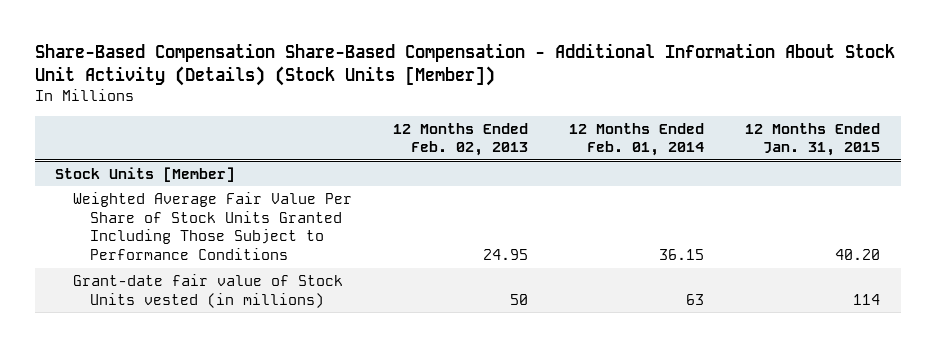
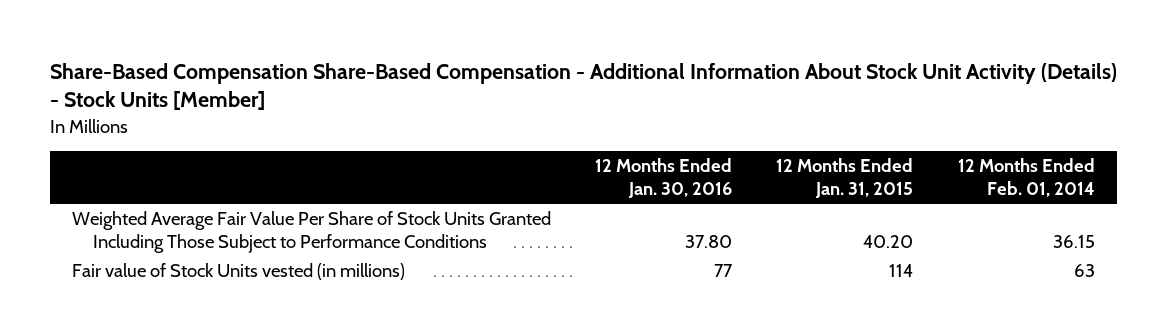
[34,42,895,86] Share-Based Compensation Share-Based Compensation - Additional Information About Stock Unit Activity (Details) (Stock Units [Member]) -> [49,62,1117,111] Share-Based Compensation Share-Based Compensation - Additional Information About Stock Unit Activity (Details) - Stock Units [Member]
[392,122,528,157] 12 Months Ended Feb. 02, 2013 -> none
none -> [595,157,733,199] 12 Months Ended Jan. 30, 2016
[55,166,236,182] Stock Units [Member] -> none
[72,273,343,308] Grant-date fair value of Stock Units vested (in millions) -> [71,262,405,280] Fair value of Stock Units vested (in millions)

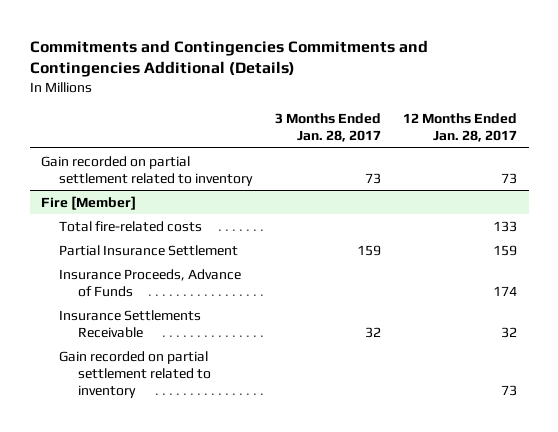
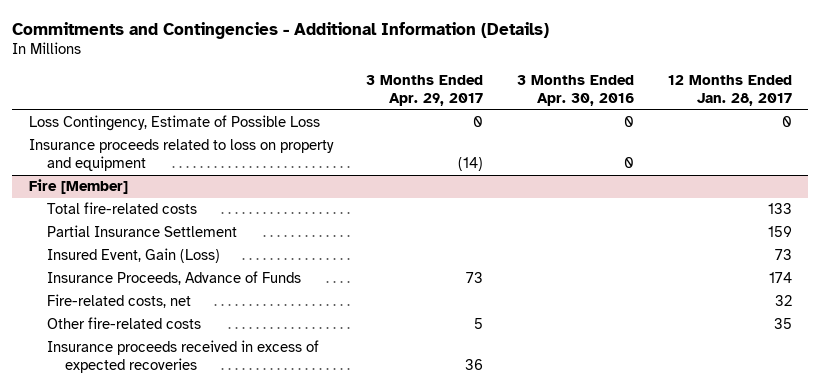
[29,39,428,78] Commitments and Contingencies Commitments and Contingencies Additional (Details) -> [11,21,549,39] Commitments and Contingencies - Additional Information (Details)
[274,113,381,142] 3 Months Ended Jan. 28, 2017 -> none
none -> [366,75,484,107] 3 Months Ended Apr. 29, 2017
none -> [517,75,635,107] 3 Months Ended Apr. 30, 2016
[41,155,254,186] Gain recorded on partial settlement related to inventory -> none
none -> [28,115,320,132] Loss Contingency, Estimate of Possible Loss
none -> [28,139,334,172] Insurance proceeds related to loss on property and equipment
none -> [46,248,220,264] Insured Event, Gain (Loss)
[59,350,211,398] Gain recorded on partial settlement related to inventory -> none
[59,309,202,338] Insurance Settlements Receivable -> [46,294,191,309] Fire-related costs, net
none -> [46,317,201,330] Other fire-related costs
none -> [46,340,319,374] Insurance proceeds received in excess of expected recoveries

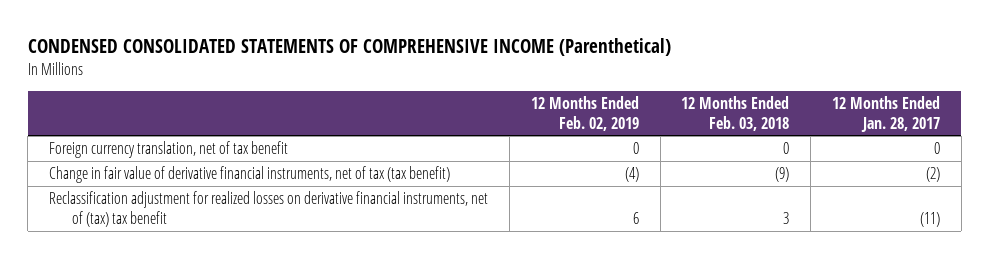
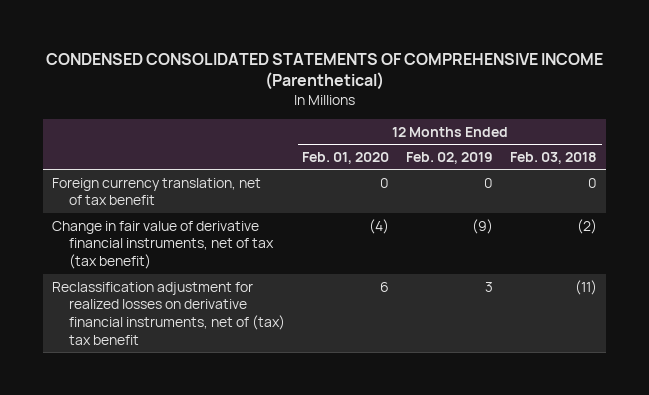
[832,96,941,132] 12 Months Ended Jan. 28, 2017 -> none
none -> [302,151,390,164] Feb. 01, 2020
[624,167,639,183] (4) -> [472,218,494,234] (9)
[775,167,790,183] (9) -> [577,218,598,234] (2)
[632,211,639,224] 6 -> [485,281,494,292] 3
[783,211,790,224] 3 -> [575,279,598,295] (11)

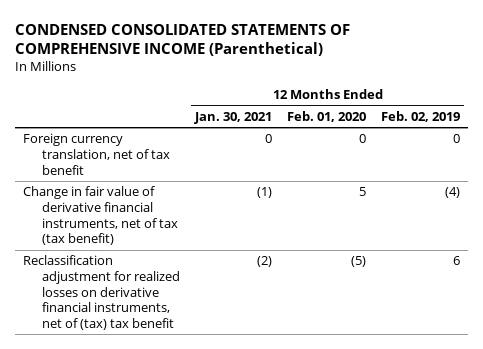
[510,151,598,164] Feb. 03, 2018 -> none
none -> [193,111,272,124] Jan. 30, 2021
[369,218,390,234] (4) -> [359,187,367,197] 5
[472,218,494,234] (9) -> [445,187,461,199] (4)
[380,281,390,292] 6 -> [351,256,367,268] (5)
[485,281,494,292] 3 -> [453,256,461,266] 6

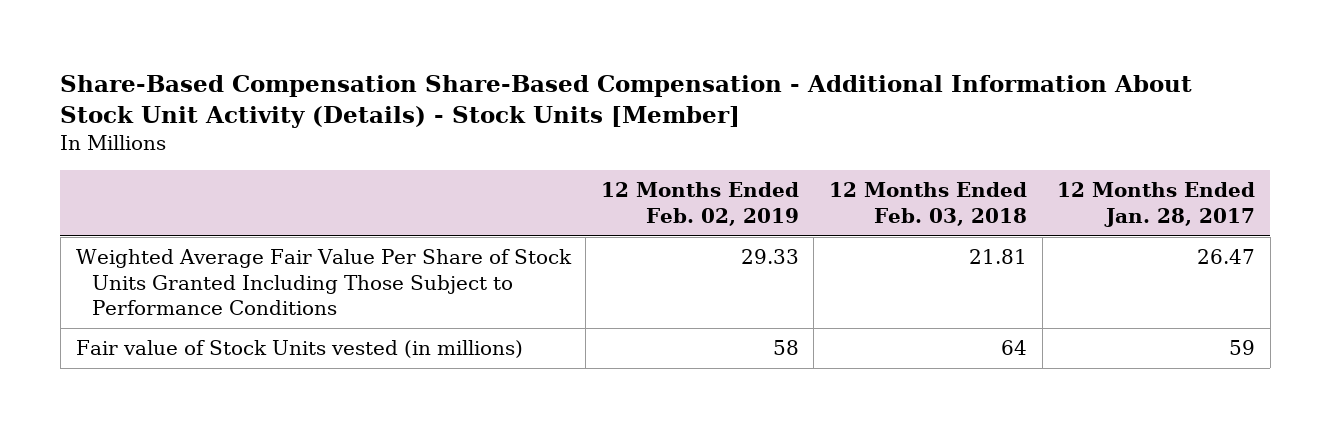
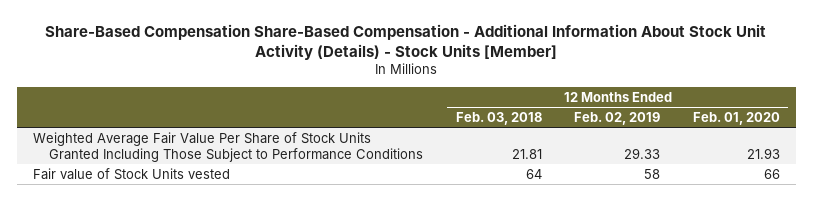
[1057,182,1256,227] 12 Months Ended Jan. 28, 2017 -> none
none -> [692,112,780,126] Feb. 01, 2020
[75,340,523,359] Fair value of Stock Units vested (in millions) -> [32,167,230,180] Fair value of Stock Units vested

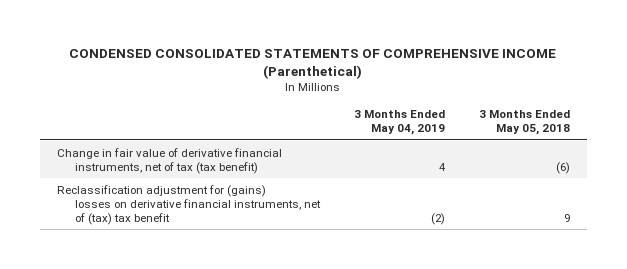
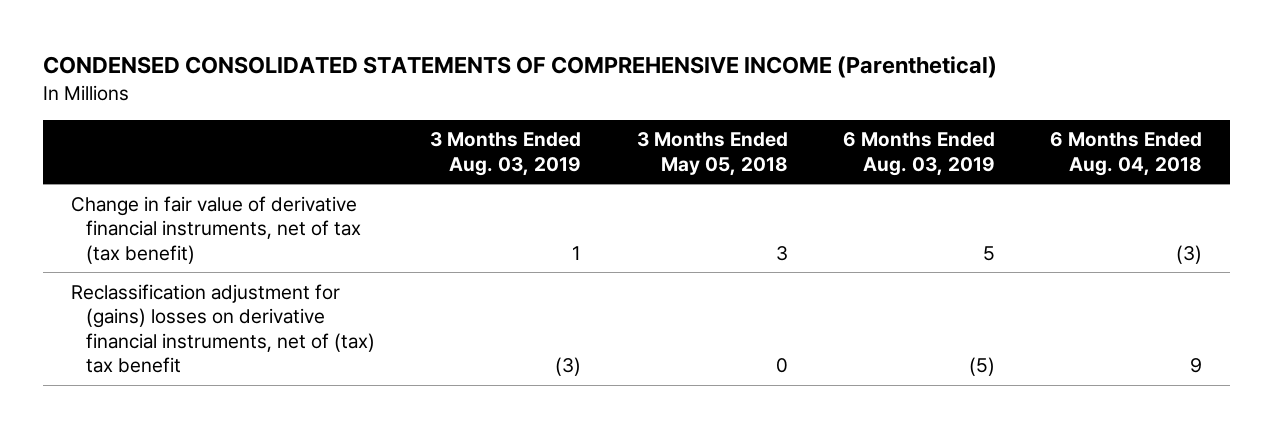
[353,110,445,136] 3 Months Ended May 04, 2019 -> none
none -> [430,132,582,176] 3 Months Ended Aug. 03, 2019
none -> [843,132,996,176] 6 Months Ended Aug. 03, 2019
none -> [1050,132,1203,176] 6 Months Ended Aug. 04, 2018
[555,161,570,174] (6) -> [775,245,788,261] 3
[563,213,570,222] 9 -> [775,358,788,374] 0

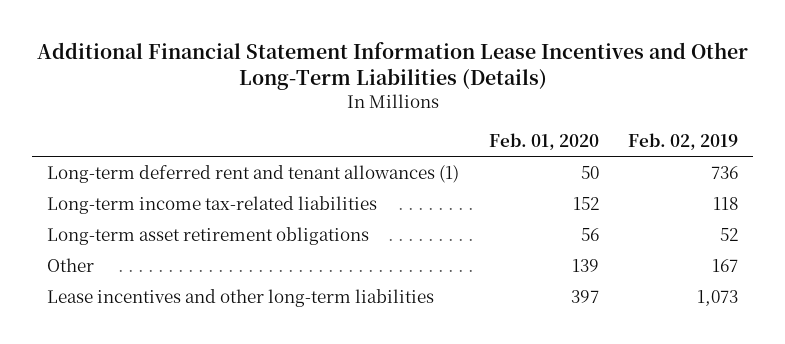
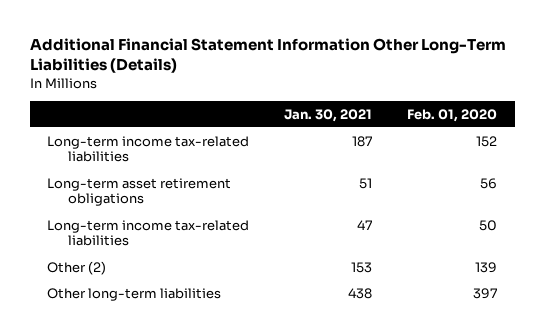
[36,41,748,91] Additional Financial Statement Information Lease Incentives and Other Long-Term Liabilities (Details) -> [29,37,506,74] Additional Financial Statement Information Other Long-Term Liabilities (Details)
[628,132,739,150] Feb. 02, 2019 -> none
none -> [284,108,373,122] Jan. 30, 2021
[47,164,460,183] Long-term deferred rent and tenant allowances (1) -> none
none -> [47,219,250,247] Long-term income tax-related liabilities
[47,257,95,272] Other -> [47,260,107,275] Other (2)
[47,288,435,307] Lease incentives and other long-term liabilities -> [47,287,222,301] Other long-term liabilities

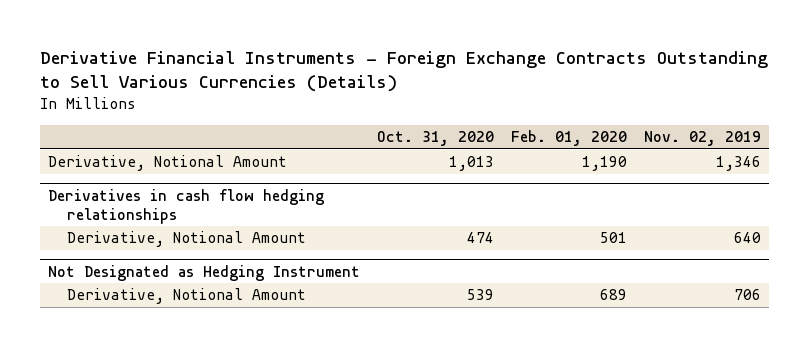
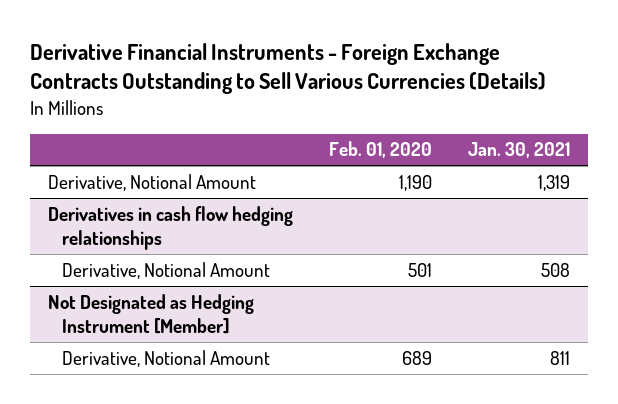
[376,131,494,147] Oct. 31, 2020 -> none
[643,131,761,147] Nov. 02, 2019 -> none
none -> [467,142,570,159] Jan. 30, 2021
[48,264,361,281] Not Designated as Hedging Instrument -> [48,293,255,335] Not Designated as Hedging Instrument [Member]

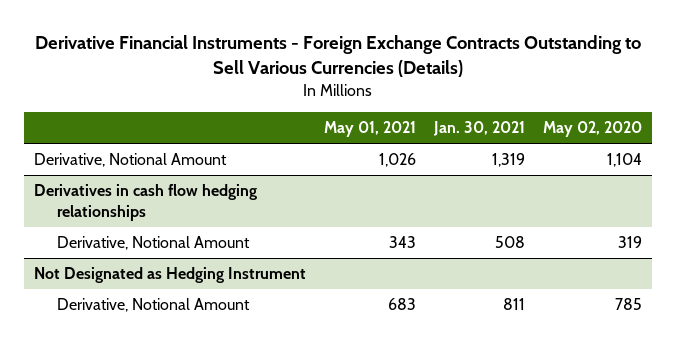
[329,141,433,159] Feb. 01, 2020 -> none
none -> [323,121,416,138] May 01, 2021
none -> [543,121,643,138] May 02, 2020
[48,293,255,335] Not Designated as Hedging Instrument [Member] -> [33,267,306,284] Not Designated as Hedging Instrument

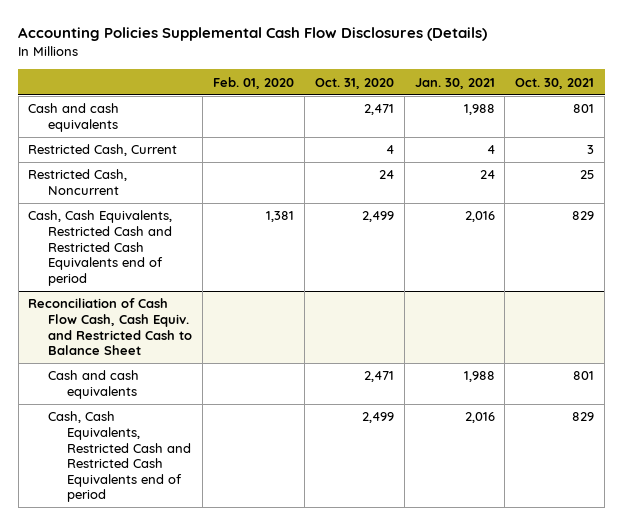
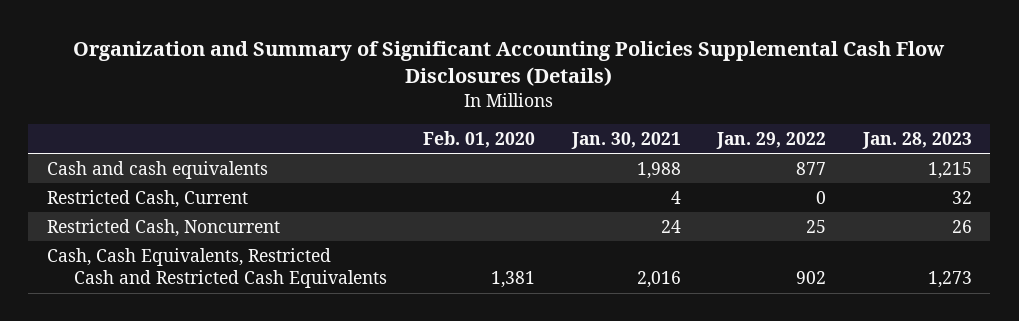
[18,27,488,42] Accounting Policies Supplemental Cash Flow Disclosures (Details) -> [73,40,946,87] Organization and Summary of Significant Accounting Policies Supplemental Cash Flow Disclosures (Details)
[314,77,394,89] Oct. 31, 2020 -> none
[515,77,595,89] Oct. 30, 2021 -> none
none -> [716,132,827,150] Jan. 29, 2022
none -> [861,132,972,150] Jan. 28, 2023
[28,298,192,356] Reconciliation of Cash Flow Cash, Cash Equiv. and Restricted Cash to Balance Sheet -> none
[47,370,139,399] Cash and cash equivalents -> none
[47,411,191,503] Cash, Cash Equivalents, Restricted Cash and Restricted Cash Equivalents end of period -> none
[28,210,173,286] Cash, Cash Equivalents, Restricted Cash and Restricted Cash Equivalents end of period -> [46,247,387,289] Cash, Cash Equivalents, Restricted Cash and Restricted Cash Equivalents

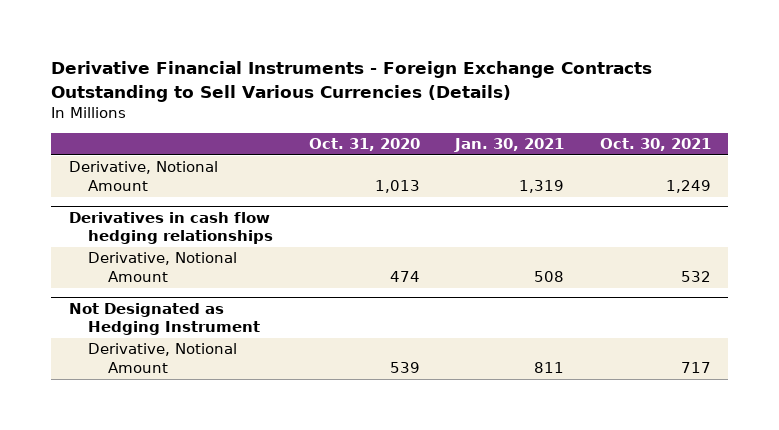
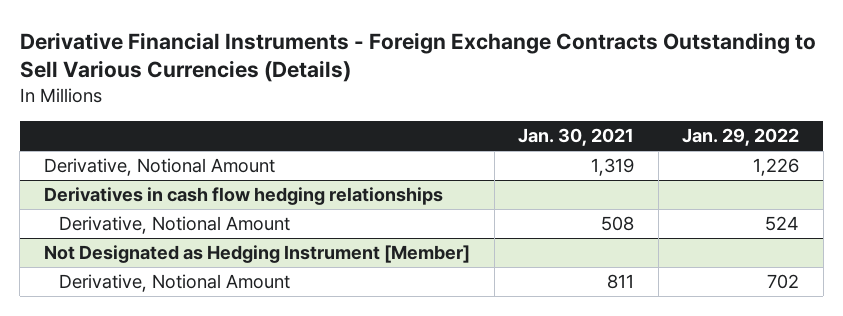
[308,137,420,151] Oct. 31, 2020 -> none
[599,137,711,151] Oct. 30, 2021 -> none
none -> [682,128,800,147] Jan. 29, 2022
[68,302,261,336] Not Designated as Hedging Instrument -> [44,245,471,264] Not Designated as Hedging Instrument [Member]

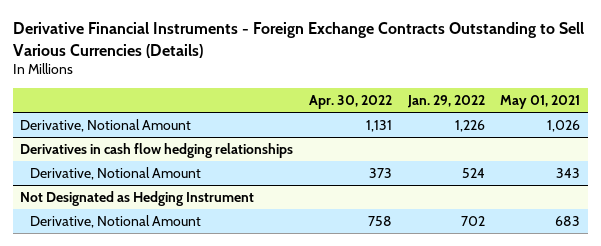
[518,128,635,147] Jan. 30, 2021 -> none
none -> [309,95,393,110] Apr. 30, 2022
none -> [500,95,581,110] May 01, 2021
[44,245,471,264] Not Designated as Hedging Instrument [Member] -> [20,190,255,206] Not Designated as Hedging Instrument

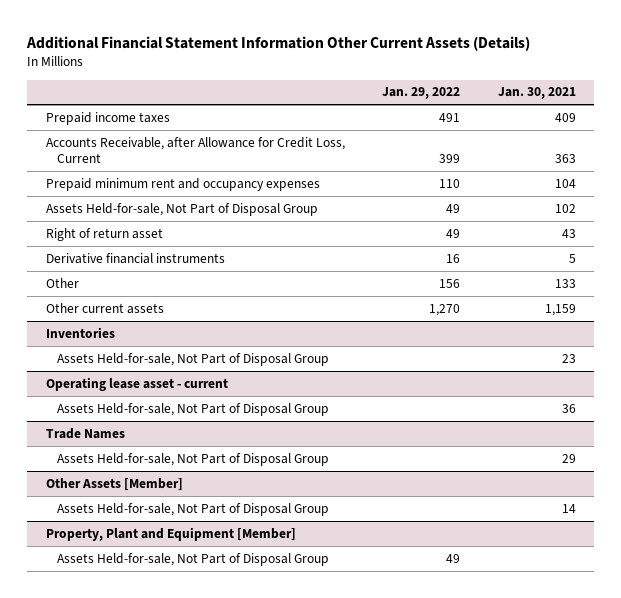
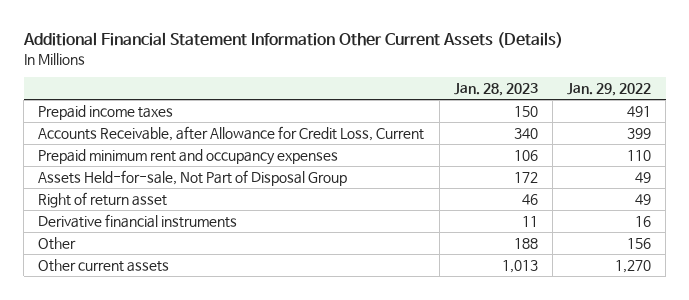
[497,87,576,100] Jan. 30, 2021 -> none
none -> [453,83,538,97] Jan. 28, 2023
[45,326,115,338] Inventories -> none
[57,352,330,366] Assets Held-for-sale, Not Part of Disposal Group -> none
[45,376,228,391] Operating lease asset - current -> none
[57,402,330,416] Assets Held-for-sale, Not Part of Disposal Group -> none
[45,427,125,439] Trade Names -> none
[57,452,330,466] Assets Held-for-sale, Not Part of Disposal Group -> none
[45,477,183,491] Other Assets [Member] -> none
[57,502,330,516] Assets Held-for-sale, Not Part of Disposal Group -> none
[45,526,296,541] Property, Plant and Equipment [Member] -> none
[57,552,330,566] Assets Held-for-sale, Not Part of Disposal Group -> none

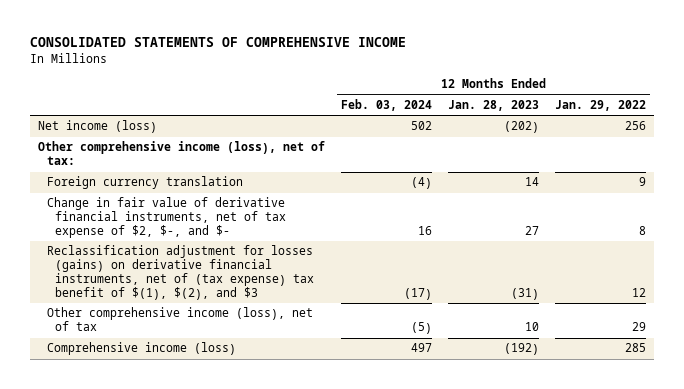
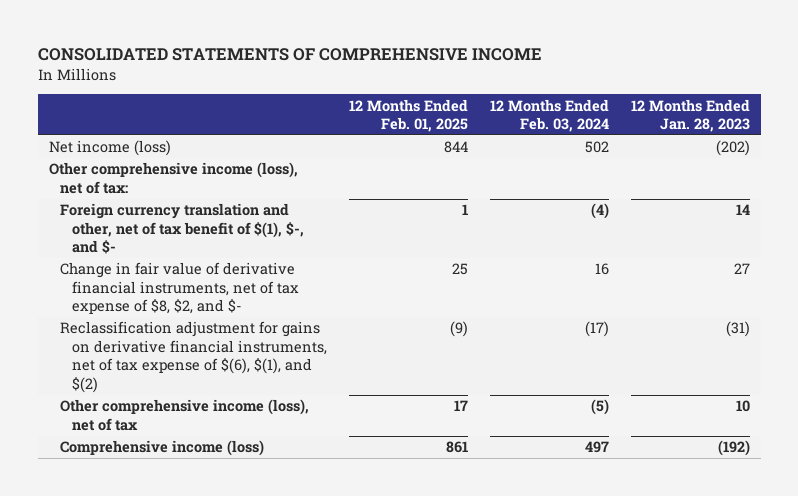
[555,100,647,112] Jan. 29, 2022 -> none
none -> [348,98,468,133] 12 Months Ended Feb. 01, 2025
[46,176,243,190] Foreign currency translation -> [60,203,305,255] Foreign currency translation and other, net of tax benefit of $(1), $-, and $-
[46,197,287,239] Change in fair value of derivative financial instruments, net of tax expense of $2, $-, and $- -> [60,262,300,315] Change in fair value of derivative financial instruments, net of tax expense of $8, $2, and $-
[46,245,315,301] Reclassification adjustment for losses (gains) on derivative financial instruments, net of (tax expense) tax benefit of $(1), $(2), and $3 -> [60,321,328,393] Reclassification adjustment for gains on derivative financial instruments, net of tax expense of $(6), $(1), and $(2)

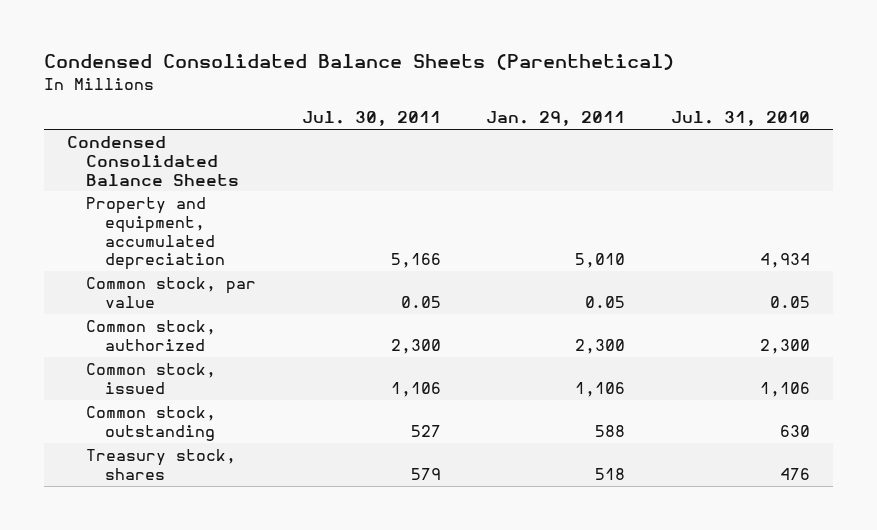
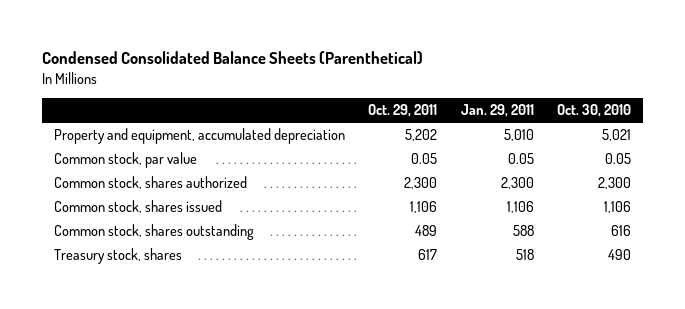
[301,111,441,127] Jul. 30, 2011 -> none
[671,111,811,127] Jul. 31, 2010 -> none
none -> [368,104,438,118] Oct. 29, 2011
none -> [557,104,632,118] Oct. 30, 2010
[66,135,239,186] Condensed Consolidated Balance Sheets -> none
[85,319,216,351] Common stock, authorized -> [53,176,247,190] Common stock, shares authorized
[85,362,216,394] Common stock, issued -> [53,200,222,214] Common stock, shares issued
[85,405,216,441] Common stock, outstanding -> [53,224,254,241] Common stock, shares outstanding

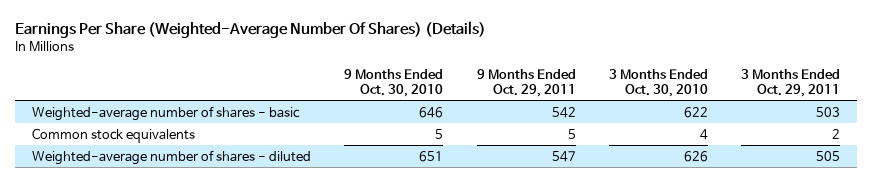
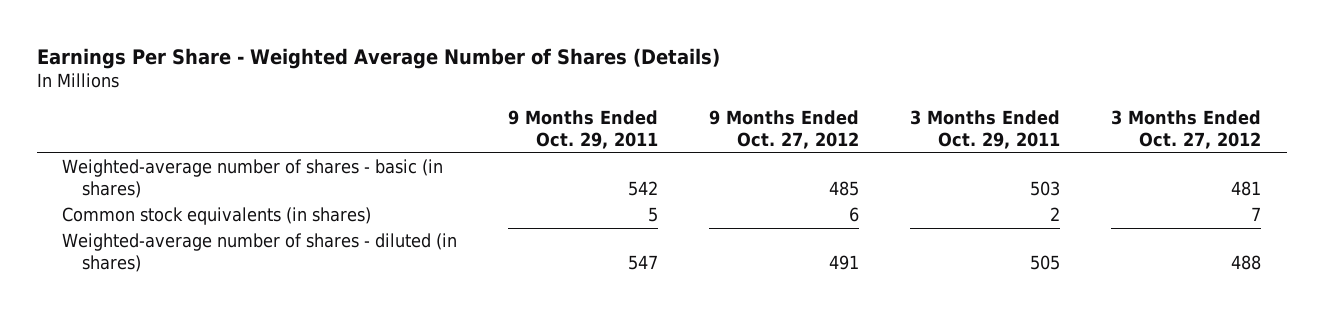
[15,21,487,39] Earnings Per Share (Weighted-Average Number Of Shares) (Details) -> [37,47,721,69] Earnings Per Share - Weighted Average Number of Shares (Details)
[344,69,444,97] 9 Months Ended Oct. 30, 2010 -> none
[608,69,708,97] 3 Months Ended Oct. 30, 2010 -> none
none -> [709,110,860,150] 9 Months Ended Oct. 27, 2012
none -> [1111,110,1262,150] 3 Months Ended Oct. 27, 2012
[31,105,300,121] Weighted-average number of shares - basic -> [62,159,444,199] Weighted-average number of shares - basic (in shares)
[31,127,195,143] Common stock equivalents -> [62,207,372,226] Common stock equivalents (in shares)
[31,149,311,165] Weighted-average number of shares - diluted -> [62,233,458,273] Weighted-average number of shares - diluted (in shares)

